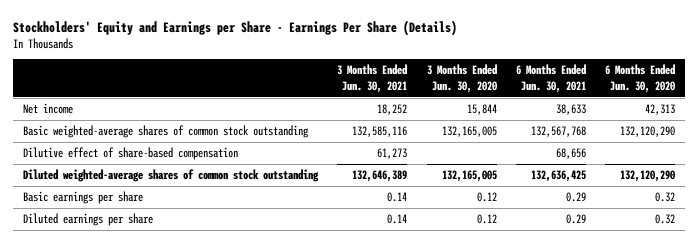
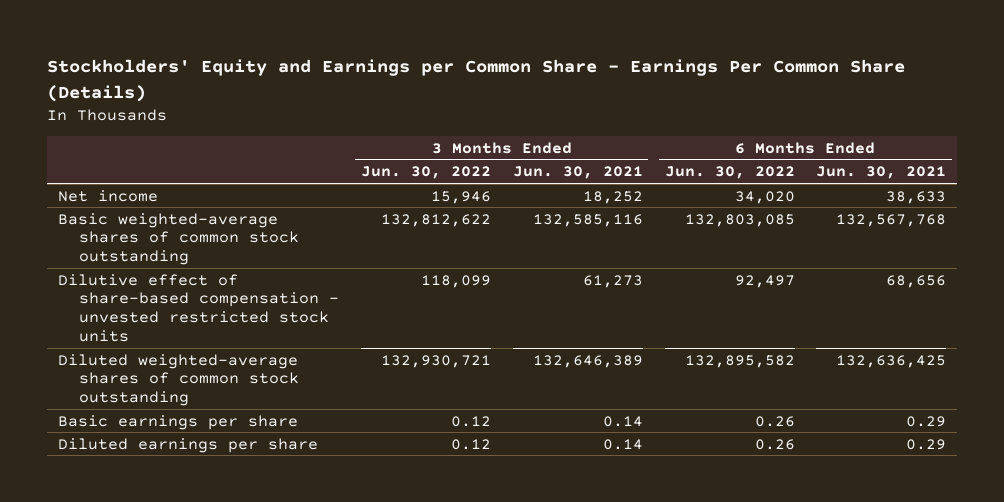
[13,19,458,36] Stockholders' Equity and Earnings per Share - Earnings Per Share (Details) -> [47,59,906,102] Stockholders' Equity and Earnings per Common Share - Earnings Per Common Share (Details)
[426,64,497,93] 3 Months Ended Jun. 30, 2020 -> none
[605,64,676,93] 6 Months Ended Jun. 30, 2020 -> none
none -> [360,166,491,180] Jun. 30, 2022
none -> [664,166,795,180] Jun. 30, 2022
[22,147,238,161] Dilutive effect of share-based compensation -> [58,273,339,343] Dilutive effect of share-based compensation - unvested restricted stock units

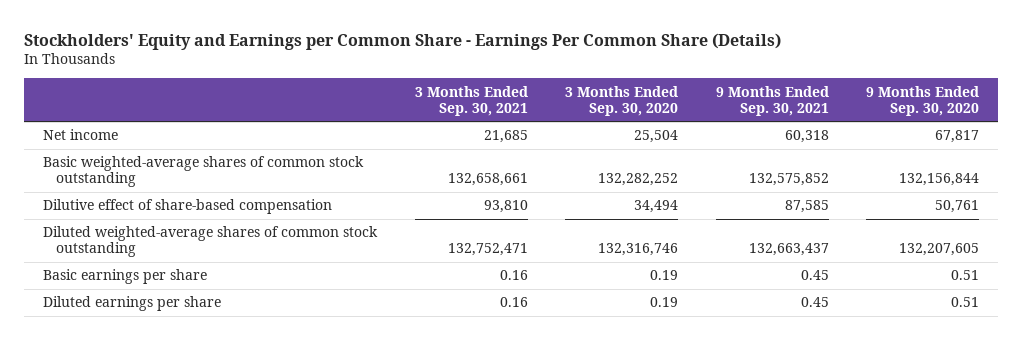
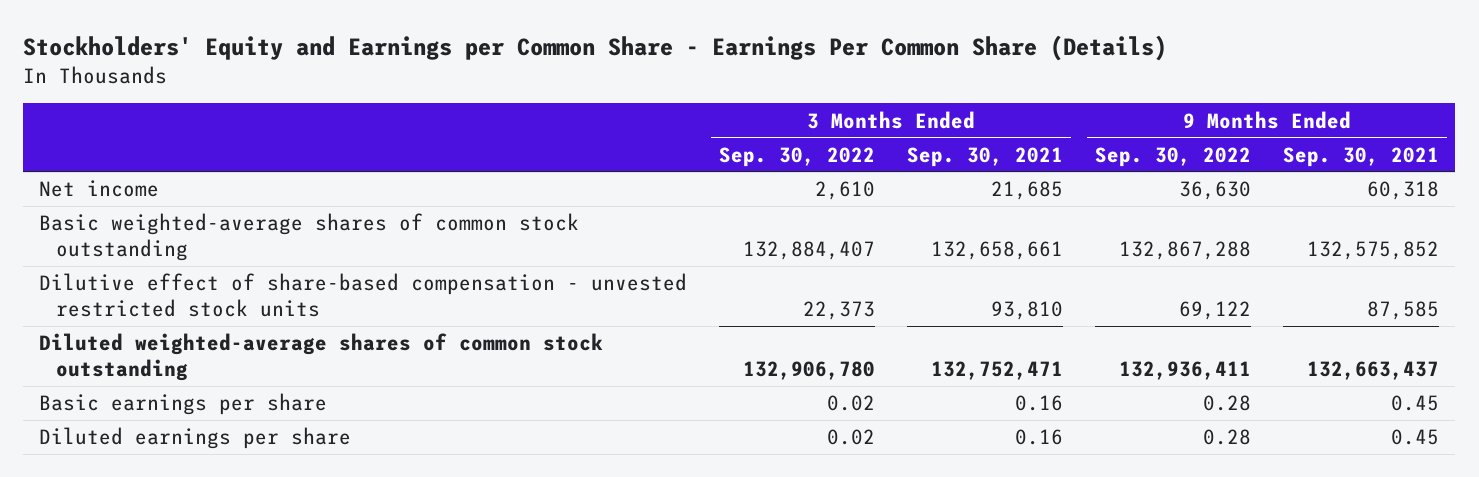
[565,85,679,116] 3 Months Ended Sep. 30, 2020 -> none
[866,85,980,116] 9 Months Ended Sep. 30, 2020 -> none
none -> [719,146,876,167] Sep. 30, 2022
none -> [1095,146,1252,167] Sep. 30, 2022
[42,199,332,215] Dilutive effect of share-based compensation -> [39,273,688,318] Dilutive effect of share-based compensation - unvested restricted stock units

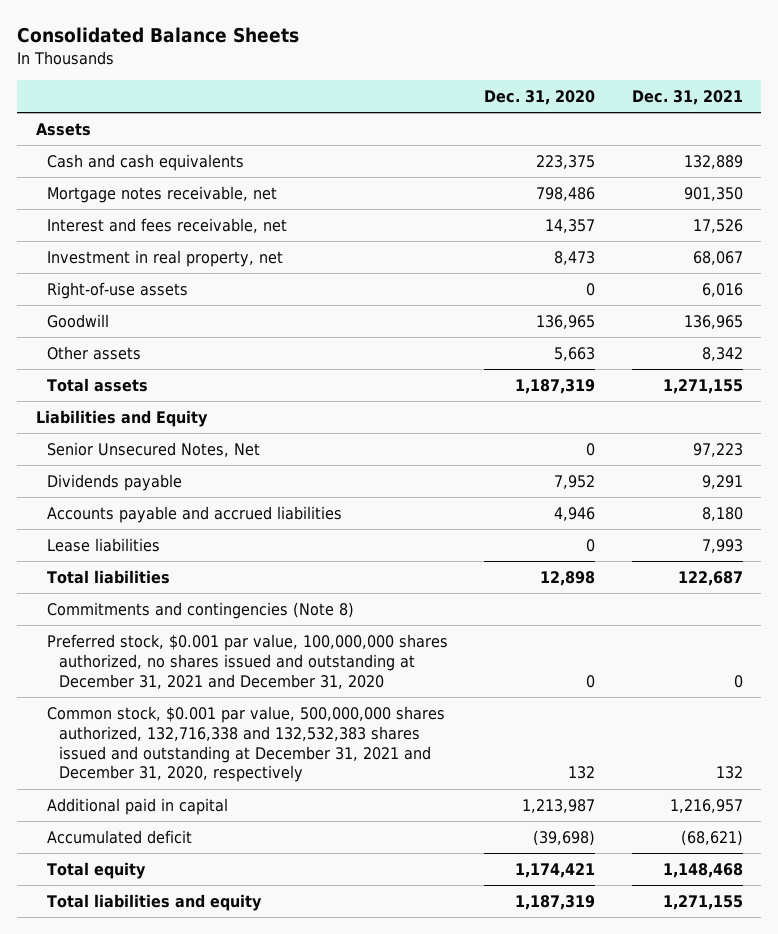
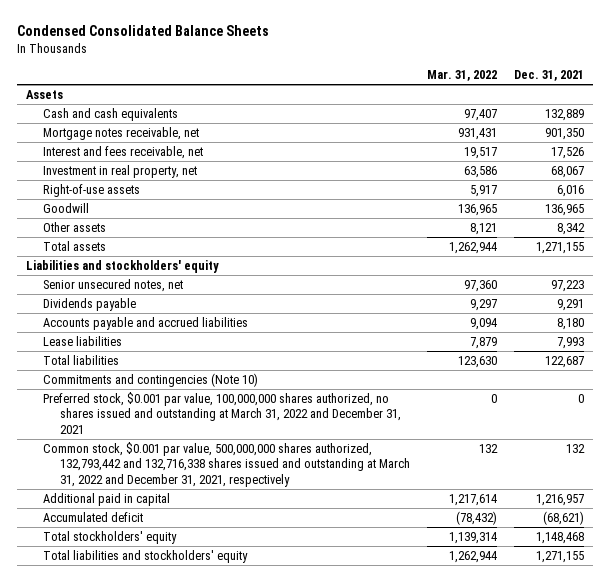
[17,27,300,44] Consolidated Balance Sheets -> [17,25,270,37] Condensed Consolidated Balance Sheets
[484,89,596,105] Dec. 31, 2020 -> none
none -> [427,70,498,82] Mar. 31, 2022
[35,409,208,427] Liabilities and Equity -> [25,259,219,273] Liabilities and stockholders' equity
[47,441,261,457] Senior Unsecured Notes, Net -> [42,278,183,292] Senior unsecured notes, net
[47,601,355,619] Commitments and contingencies (Note 8) -> [42,372,258,387] Commitments and contingencies (Note 10)
[47,633,449,689] Preferred stock, $0.001 par value, 100,000,000 shares authorized, no shares issued and outstanding at December 31, 2021 and December 31, 2020 -> [42,391,402,434] Preferred stock, $0.001 par value, 100,000,000 shares authorized, no shares issued and outstanding at March 31, 2022 and December 31, 2021
[47,705,446,783] Common stock, $0.001 par value, 500,000,000 shares authorized, 132,716,338 and 132,532,383 shares issued and outstanding at December 31, 2021 and December 31, 2020, respectively -> [42,441,411,487] Common stock, $0.001 par value, 500,000,000 shares authorized, 132,793,442 and 132,716,338 shares issued and outstanding at March 31, 2022 and December 31, 2021, respectively
[47,861,147,879] Total equity -> [42,530,177,544] Total stockholders' equity
[47,893,263,911] Total liabilities and equity -> [42,549,248,563] Total liabilities and stockholders' equity

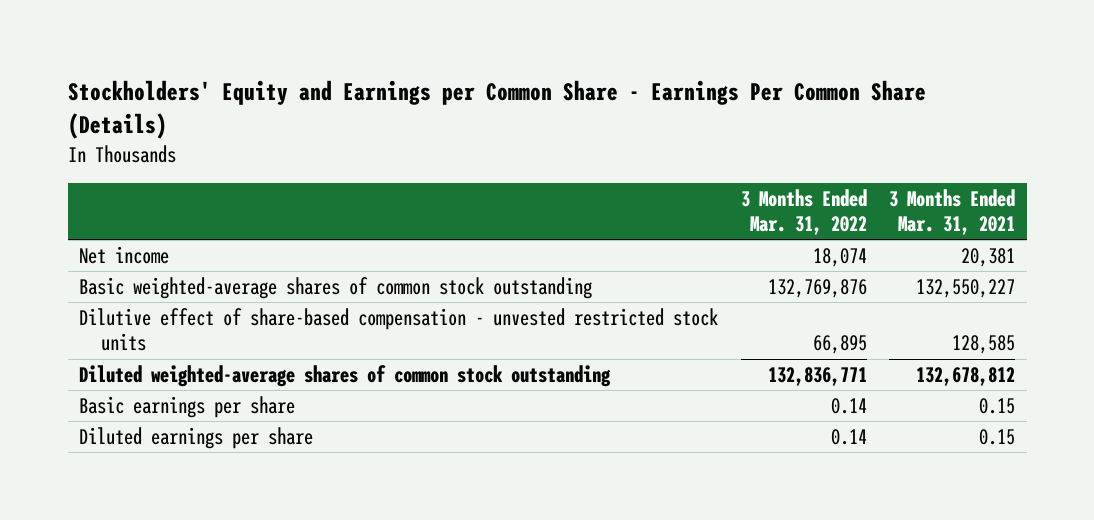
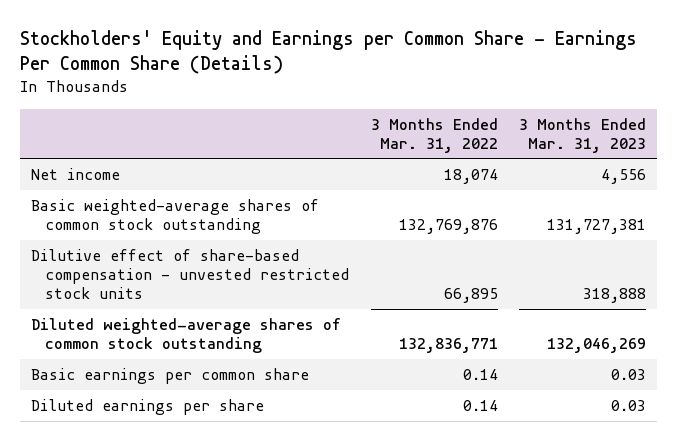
[889,188,1016,236] 3 Months Ended Mar. 31, 2021 -> none
none -> [518,117,646,153] 3 Months Ended Mar. 31, 2023
[79,396,296,419] Basic earnings per share -> [30,367,309,384] Basic earnings per common share

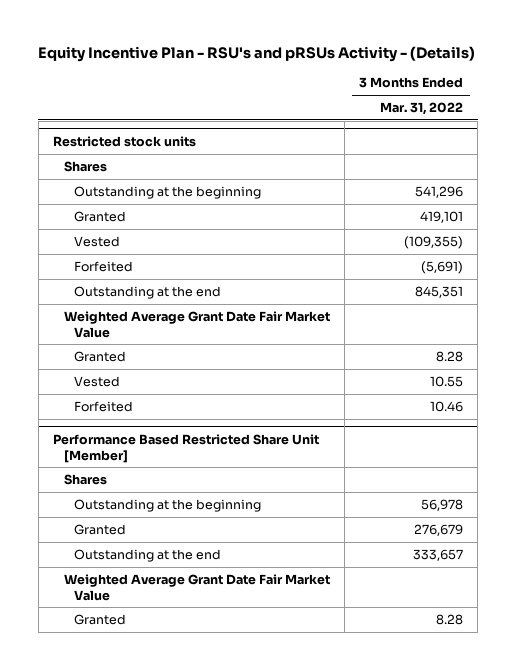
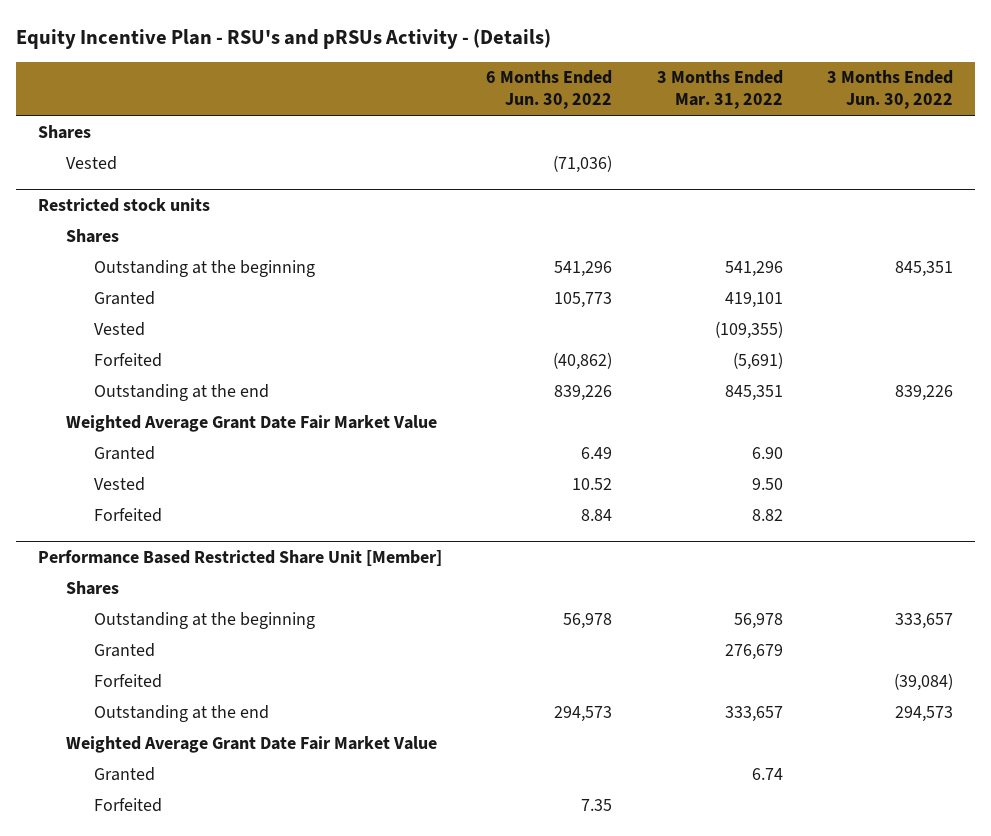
none -> [486,70,613,110] 6 Months Ended Jun. 30, 2022
none -> [826,70,953,110] 3 Months Ended Jun. 30, 2022
none -> [38,124,92,139] Shares
none -> [66,155,118,170] Vested
[436,350,464,362] 8.28 -> [751,446,783,459] 6.90
[430,375,464,387] 10.55 -> [751,477,783,490] 9.50
[430,400,464,412] 10.46 -> [751,508,783,521] 8.82
none -> [94,673,163,688] Forfeited
[436,613,464,625] 8.28 -> [751,767,783,780] 6.74
none -> [94,797,163,812] Forfeited

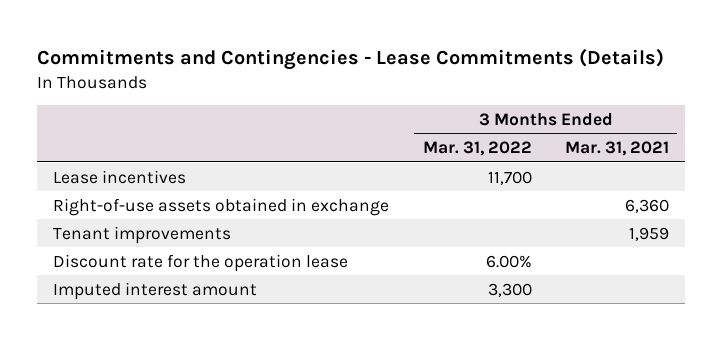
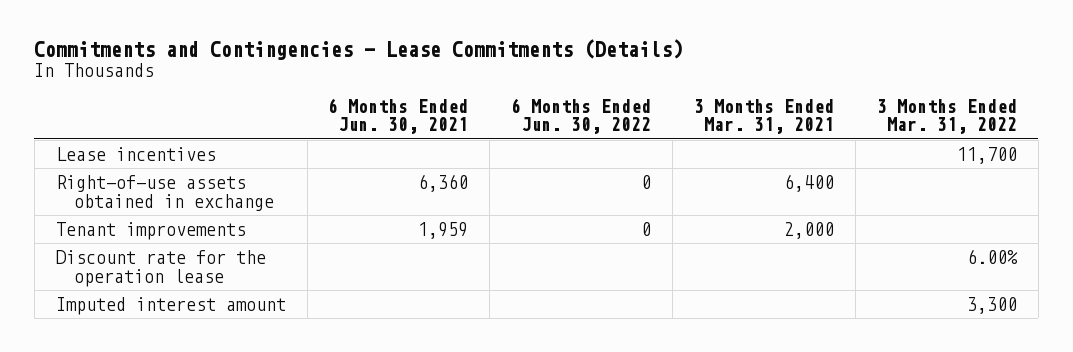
none -> [328,97,469,135] 6 Months Ended Jun. 30, 2021
none -> [511,97,652,135] 6 Months Ended Jun. 30, 2022
[624,198,669,213] 6,360 -> [784,173,835,192] 6,400
[628,226,669,241] 1,959 -> [784,221,835,239] 2,000

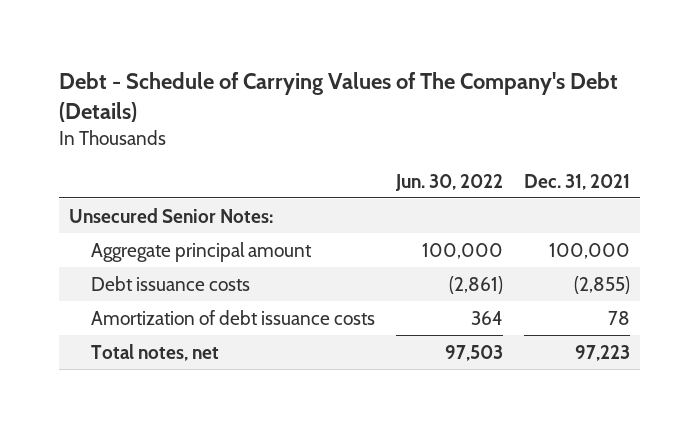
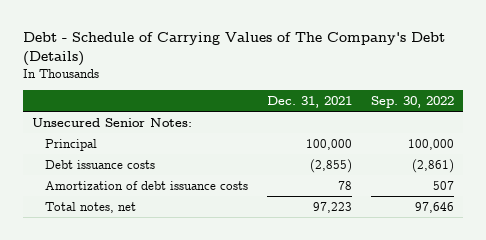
[394,173,503,191] Jun. 30, 2022 -> none
none -> [370,95,454,108] Sep. 30, 2022
[91,241,313,262] Aggregate principal amount -> [44,138,97,151] Principal

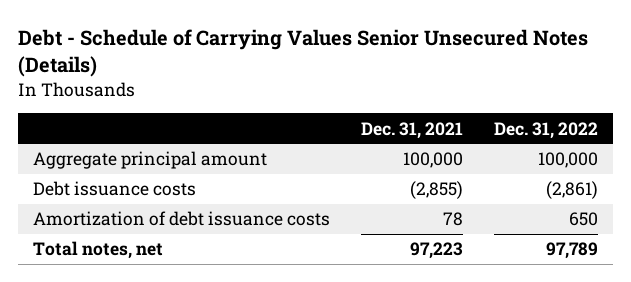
[22,31,445,67] Debt - Schedule of Carrying Values of The Company's Debt (Details) -> [17,29,588,78] Debt - Schedule of Carrying Values Senior Unsecured Notes (Details)
[370,95,454,108] Sep. 30, 2022 -> none
none -> [493,121,598,139] Dec. 31, 2022
[32,117,193,127] Unsecured Senior Notes: -> none
[44,138,97,151] Principal -> [33,151,268,170] Aggregate principal amount

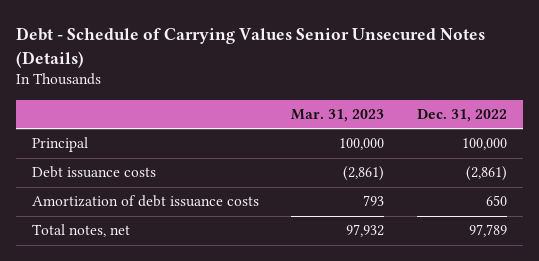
[360,121,463,139] Dec. 31, 2021 -> none
none -> [291,109,385,123] Mar. 31, 2023
[33,151,268,170] Aggregate principal amount -> [31,137,88,153] Principal

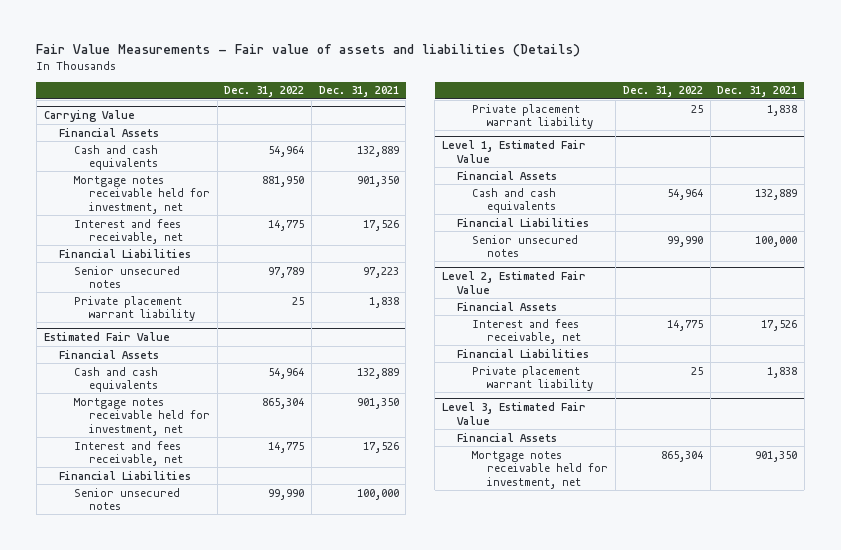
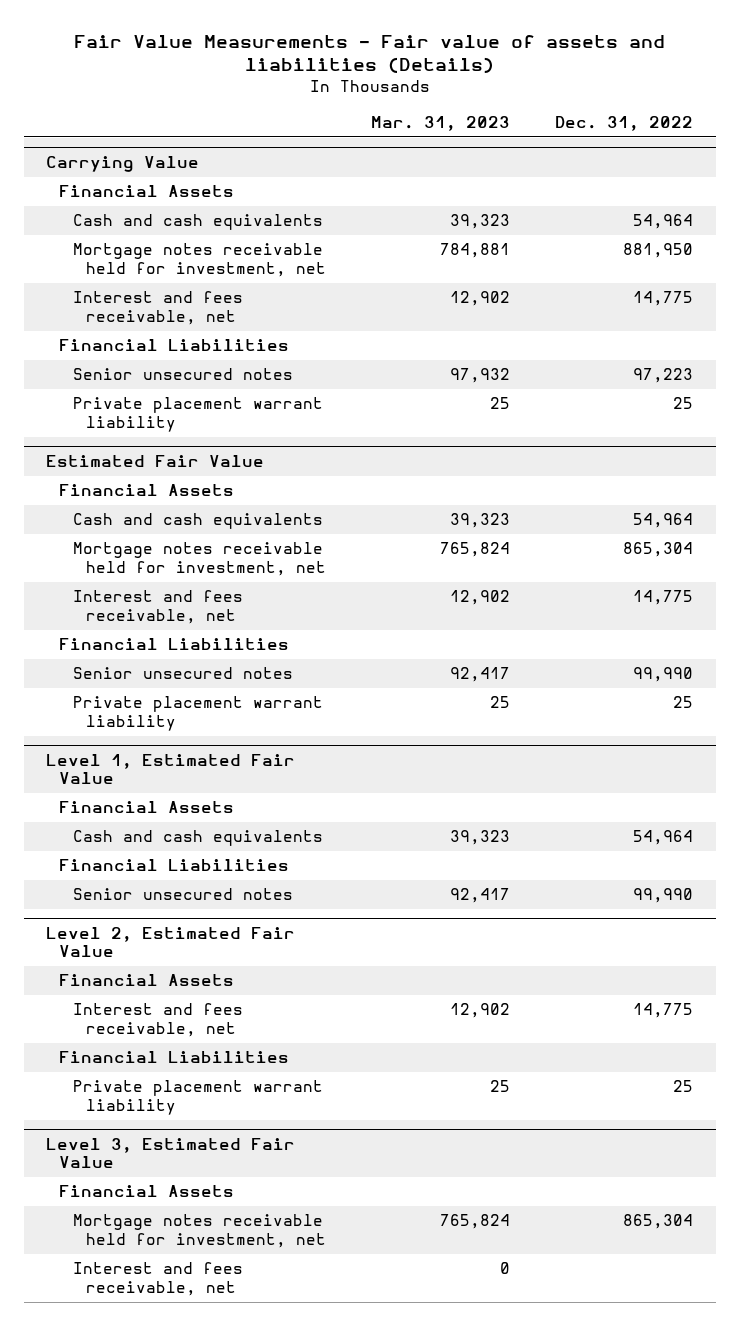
[318,86,399,98] Dec. 31, 2021 -> none
none -> [370,115,510,131] Mar. 31, 2023
[268,266,305,278] 97,789 -> [633,368,694,384] 97,223
none -> [72,1262,243,1297] Interest and fees receivable, net

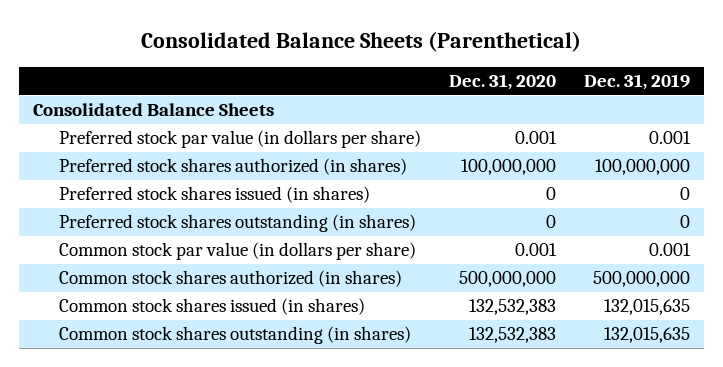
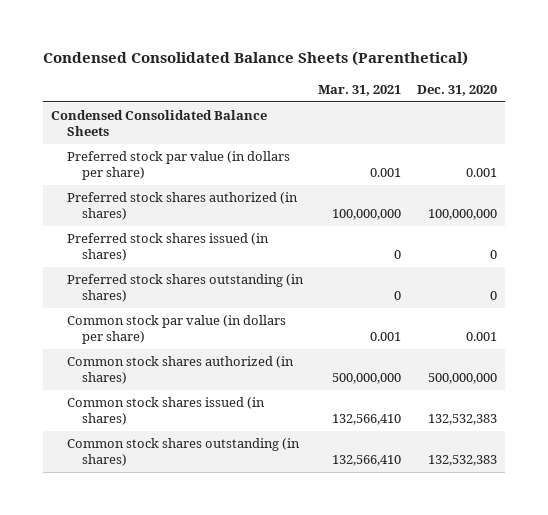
[141,30,582,52] Consolidated Balance Sheets (Parenthetical) -> [43,51,469,67] Condensed Consolidated Balance Sheets (Parenthetical)
[583,73,690,90] Dec. 31, 2019 -> none
none -> [318,84,402,96] Mar. 31, 2021
[32,103,274,117] Consolidated Balance Sheets -> [51,110,268,136] Condensed Consolidated Balance Sheets

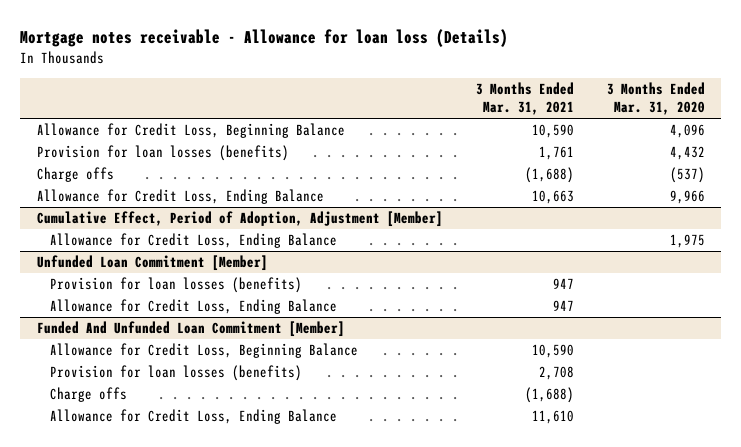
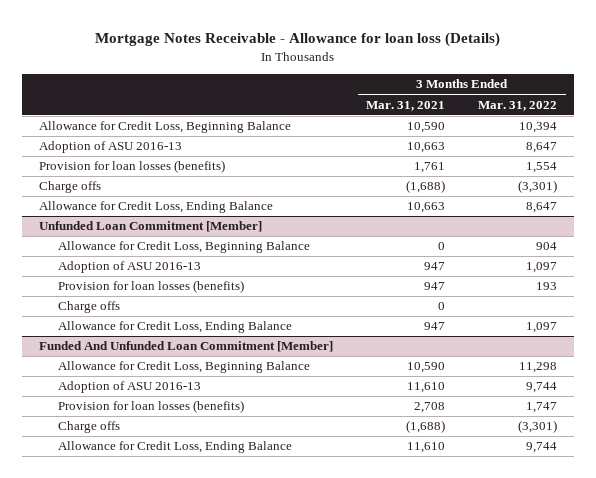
[20,29,509,48] Mortgage notes receivable - Allowance for loan loss (Details) -> [95,31,501,47] Mortgage Notes Receivable - Allowance for loan loss (Details)
[606,82,705,116] 3 Months Ended Mar. 31, 2020 -> none
none -> [478,100,558,111] Mar. 31, 2022
none -> [38,141,182,154] Adoption of ASU 2016-13
[36,211,443,228] Cumulative Effect, Period of Adoption, Adjustment [Member] -> none
[50,233,338,249] Allowance for Credit Loss, Ending Balance -> none
none -> [57,241,310,254] Allowance for Credit Loss, Beginning Balance
none -> [57,261,201,274] Adoption of ASU 2016-13
none -> [57,301,120,314] Charge offs
none -> [57,381,201,394] Adoption of ASU 2016-13

